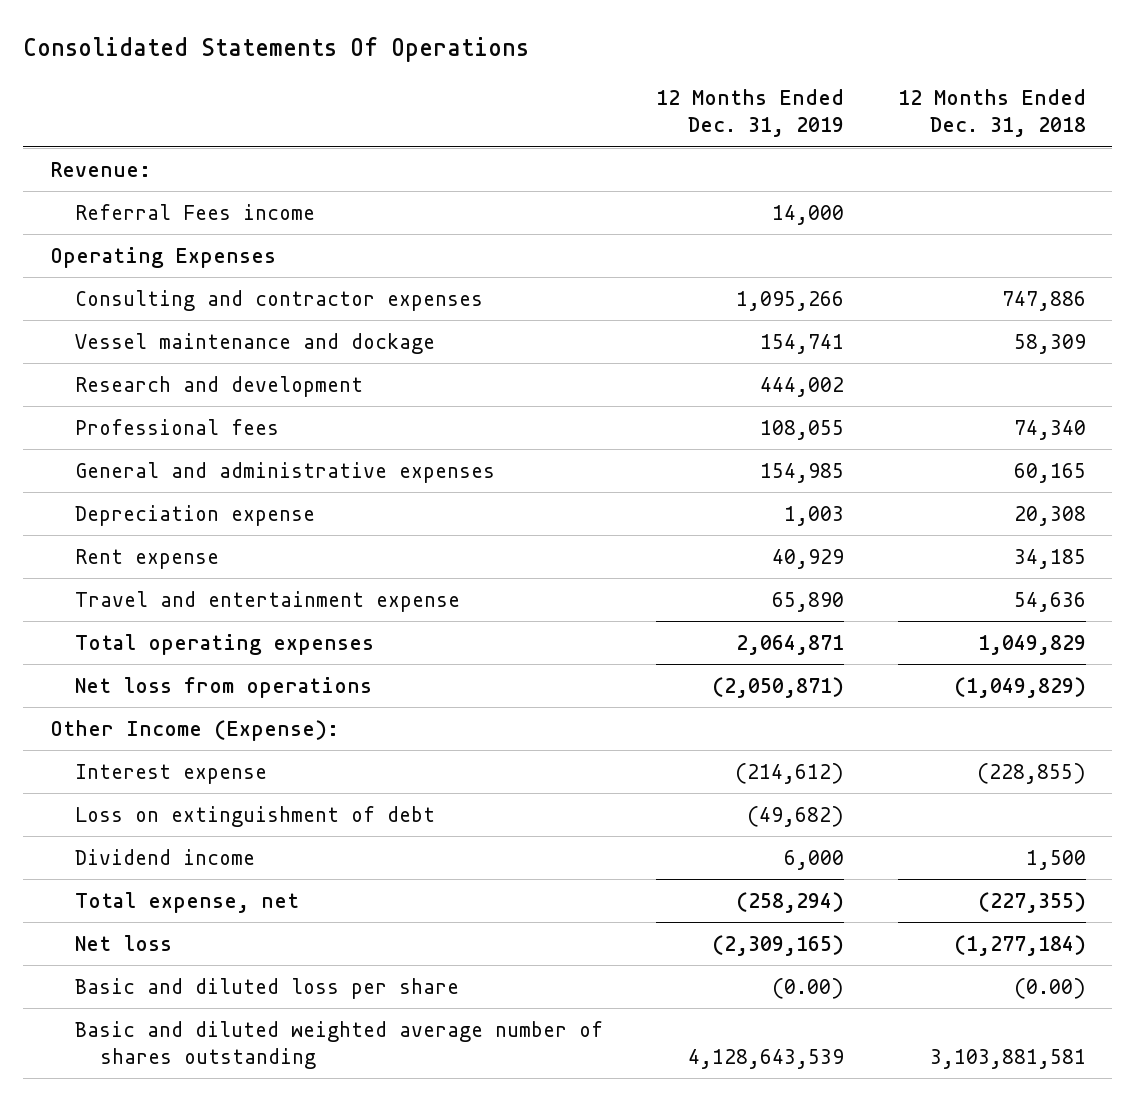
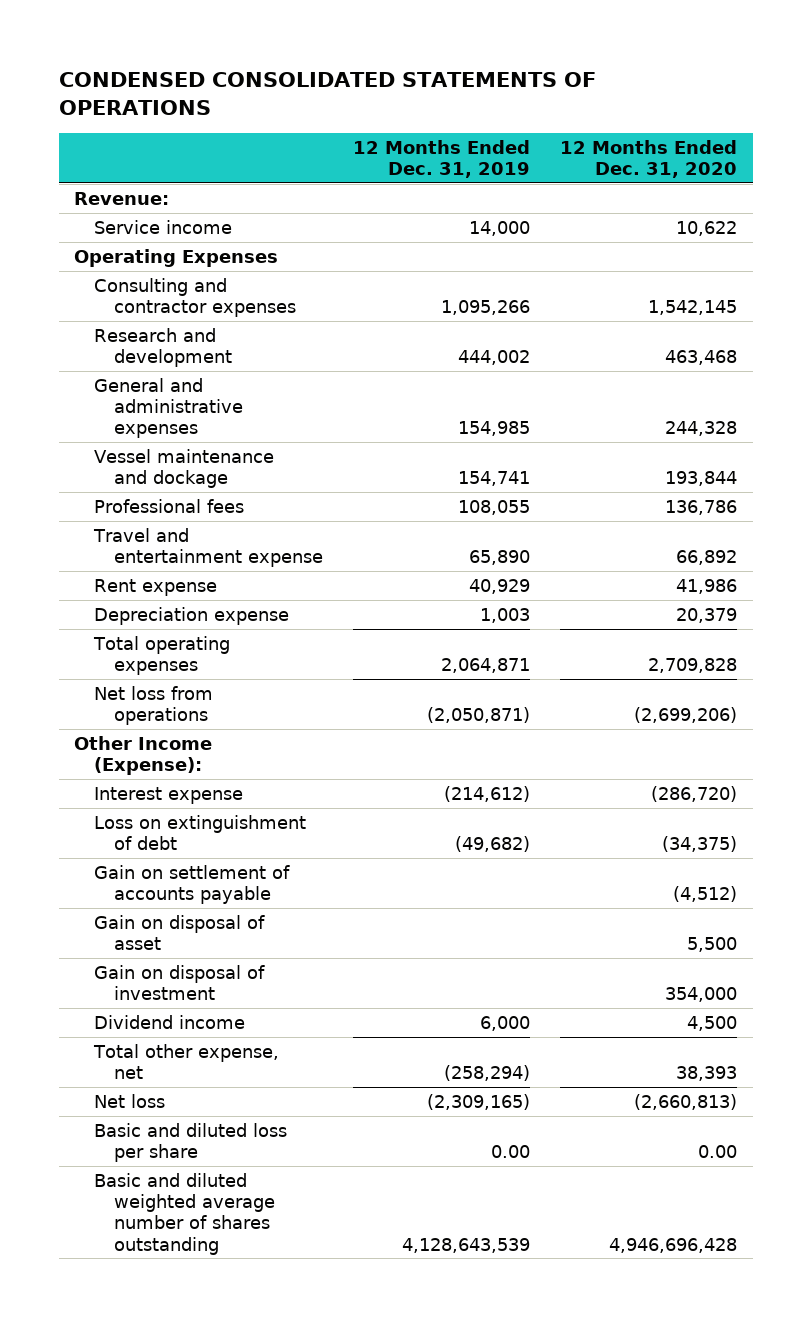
[23,36,530,62] Consolidated Statements Of Operations -> [58,71,596,115] CONDENSED CONSOLIDATED STATEMENTS OF OPERATIONS
[897,89,1086,138] 12 Months Ended Dec. 31, 2018 -> none
none -> [560,139,738,179] 12 Months Ended Dec. 31, 2020
[75,203,316,220] Referral Fees income -> [93,219,232,234] Service income
[75,332,436,354] Vessel maintenance and dockage -> [93,448,274,489] Vessel maintenance and dockage
[75,418,280,435] Professional fees -> [93,498,244,513] Professional fees
[75,548,220,569] Rent expense -> [93,578,217,596] Rent expense
[75,504,316,526] Depreciation expense -> [93,606,289,625] Depreciation expense
none -> [93,864,290,905] Gain on settlement of accounts payable
none -> [93,914,265,951] Gain on disposal of asset
none -> [93,964,265,1001] Gain on disposal of investment
[75,891,300,913] Total expense, net -> [92,1043,279,1080] Total other expense, net
[772,977,845,999] (0.00) -> [491,1145,531,1159] 0.00

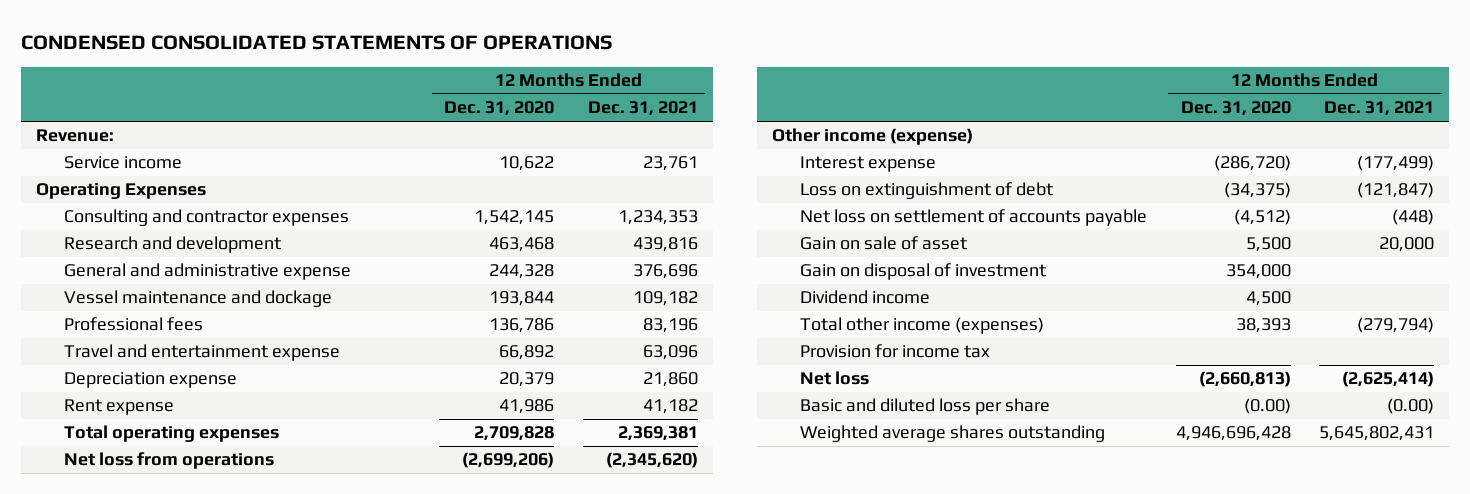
[353,139,531,179] 12 Months Ended Dec. 31, 2019 -> none
none -> [588,101,699,117] Dec. 31, 2021
[93,377,244,439] General and administrative expenses -> [63,263,351,281] General and administrative expense
[93,578,217,596] Rent expense -> [63,399,174,416] Rent expense
[73,735,212,776] Other Income (Expense): -> [771,128,973,146] Other income (expense)
[93,864,290,905] Gain on settlement of accounts payable -> [799,209,1147,227] Net loss on settlement of accounts payable
[93,914,265,951] Gain on disposal of asset -> [799,236,967,251] Gain on sale of asset
[92,1043,279,1080] Total other expense, net -> [799,317,1044,335] Total other income (expenses)
none -> [799,344,990,359] Provision for income tax
[698,1145,738,1159] 0.00 -> [1243,398,1291,415] (0.00)
[93,1172,276,1255] Basic and diluted weighted average number of shares outstanding -> [799,425,1105,443] Weighted average shares outstanding

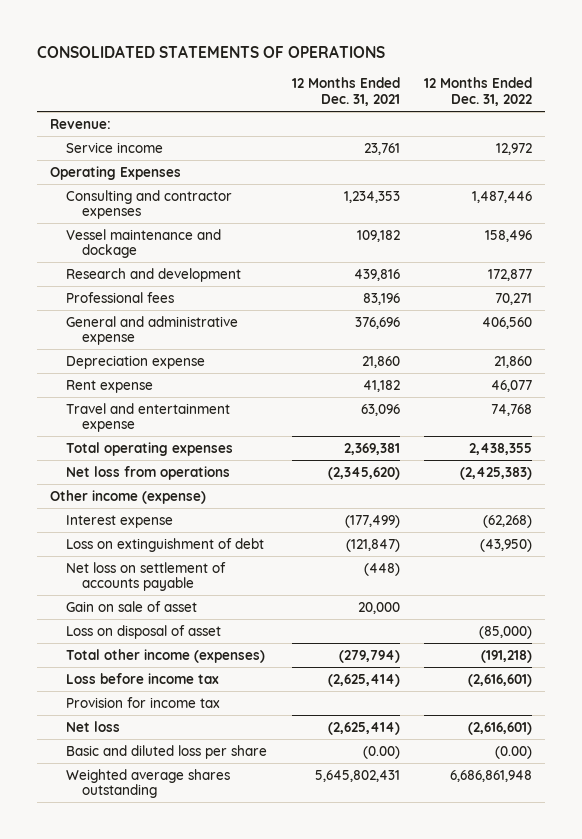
[21,34,613,50] CONDENSED CONSOLIDATED STATEMENTS OF OPERATIONS -> [37,45,386,59] CONSOLIDATED STATEMENTS OF OPERATIONS
[444,101,555,117] Dec. 31, 2020 -> none
none -> [424,77,533,107] 12 Months Ended Dec. 31, 2022
[63,236,281,254] Research and development -> [65,267,241,282] Research and development
[63,263,351,281] General and administrative expense -> [65,315,238,346] General and administrative expense
[63,344,340,362] Travel and entertainment expense -> [65,402,230,433] Travel and entertainment expense
[799,263,1046,281] Gain on disposal of investment -> none
[799,290,930,305] Dividend income -> none
none -> [65,624,221,639] Loss on disposal of asset
none -> [65,672,219,684] Loss before income tax

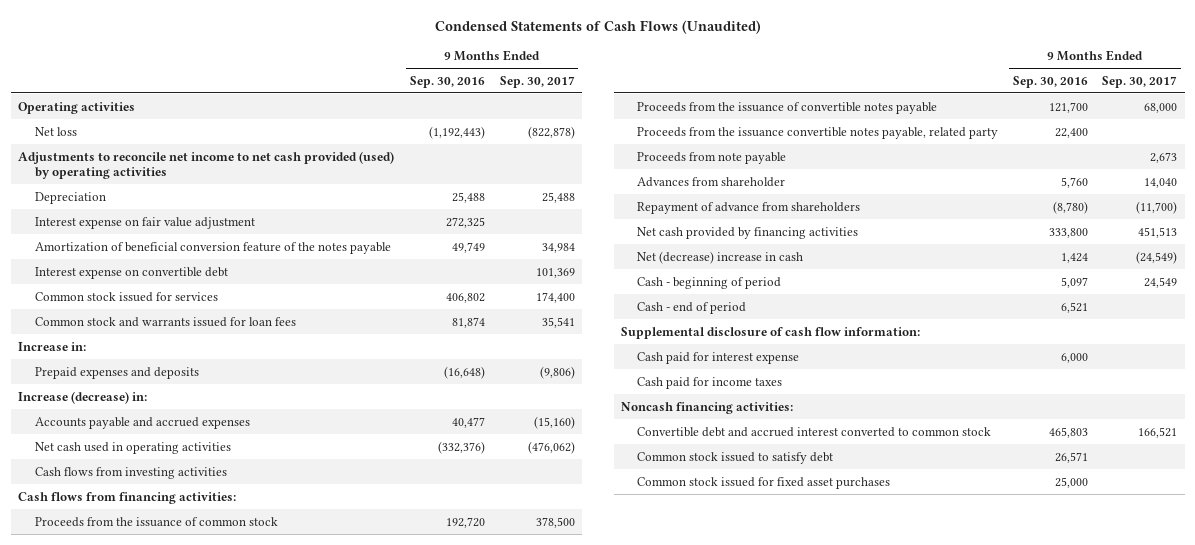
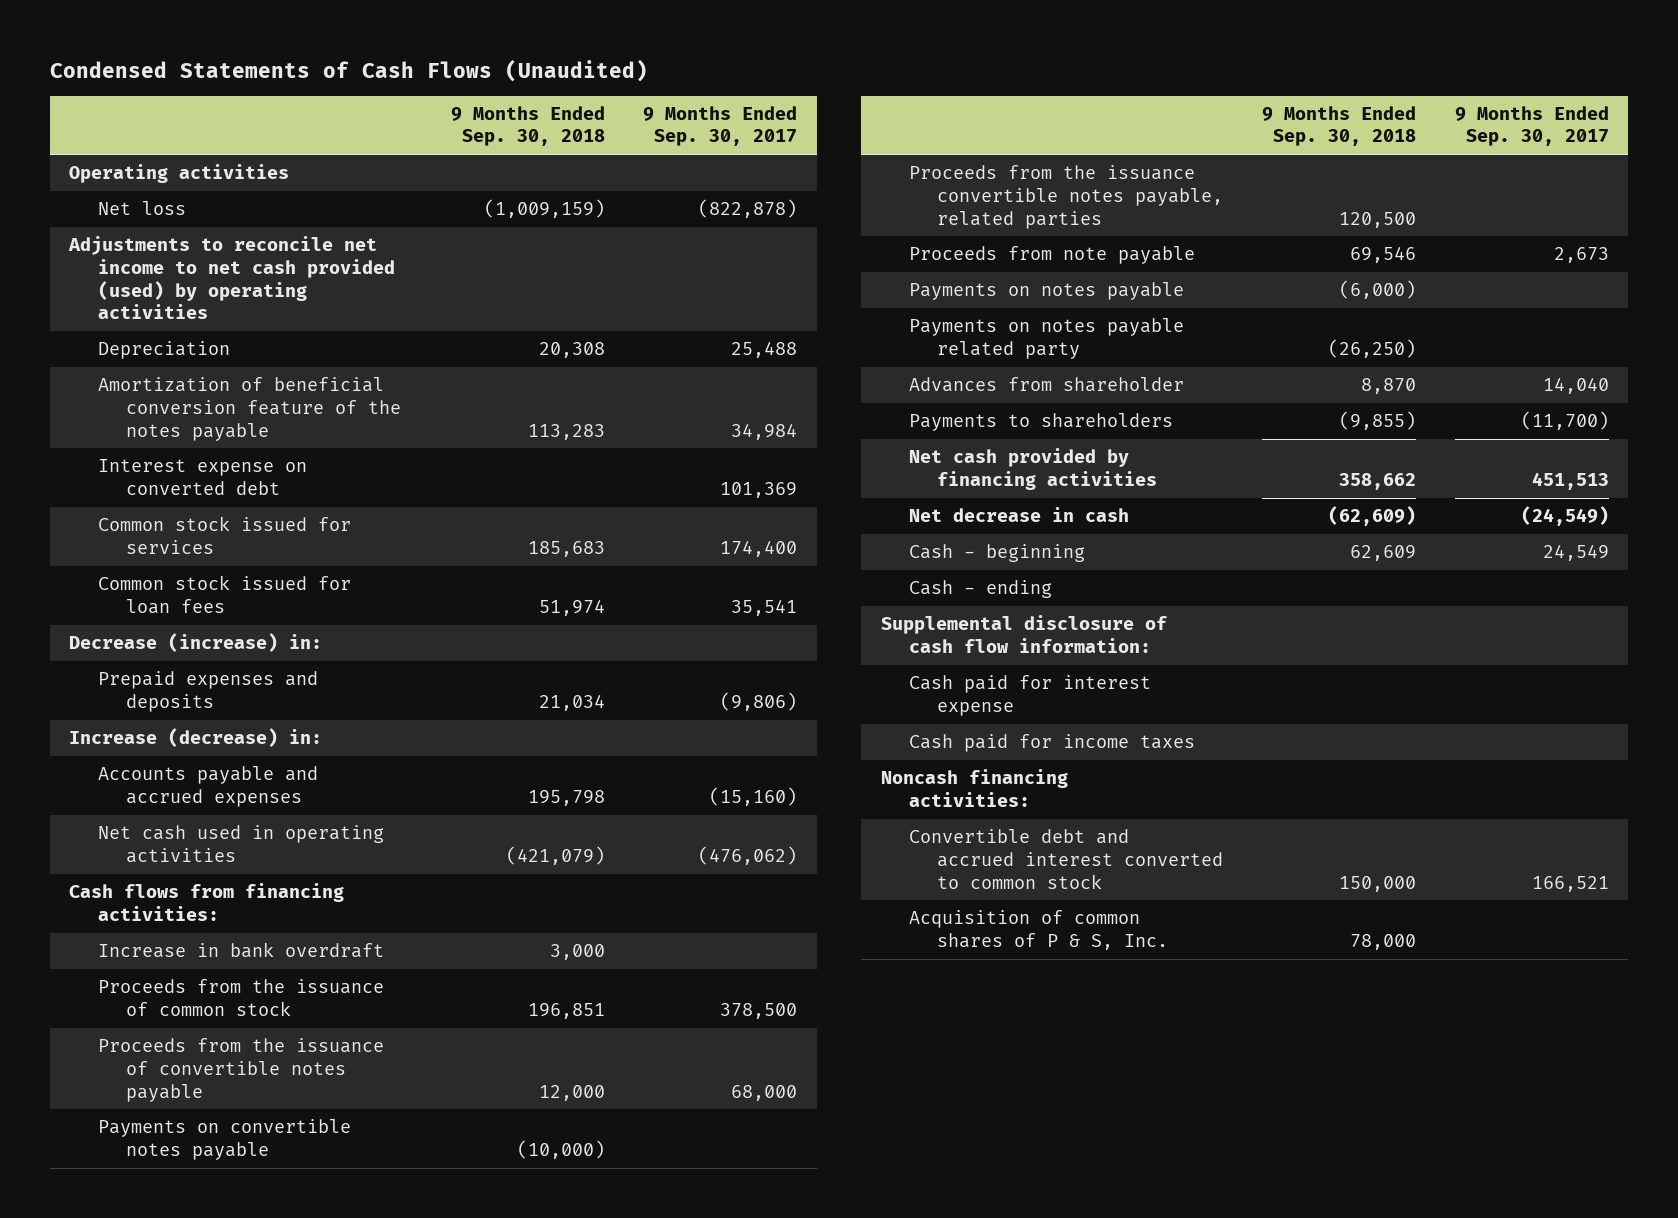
[410,75,486,88] Sep. 30, 2016 -> none
none -> [450,105,605,147] 9 Months Ended Sep. 30, 2018
[34,216,255,229] Interest expense on fair value adjustment -> none
[34,266,228,279] Interest expense on convertible debt -> [97,459,307,495] Interest expense on converted debt
[34,316,296,327] Common stock and warrants issued for loan fees -> [97,575,351,614] Common stock issued for loan fees
[18,341,87,351] Increase in: -> [69,633,323,653] Decrease (increase) in:
[34,466,227,479] Cash flows from investing activities -> none
none -> [97,942,384,959] Increase in bank overdraft
none -> [97,1119,351,1160] Payments on convertible notes payable
[637,126,999,139] Proceeds from the issuance convertible notes payable, related party -> [909,165,1224,229] Proceeds from the issuance convertible notes payable, related parties
none -> [909,282,1185,301] Payments on notes payable
none -> [909,318,1185,359] Payments on notes payable related party
[637,201,861,214] Repayment of advance from shareholders -> [909,413,1174,432] Payments to shareholders
[637,250,804,264] Net (decrease) increase in cash -> [909,507,1130,523] Net decrease in cash
[637,276,782,289] Cash - beginning of period -> [909,544,1086,563] Cash - beginning
[637,301,747,314] Cash - end of period -> [909,580,1053,599] Cash - ending
[637,451,834,464] Common stock issued to satisfy debt -> none
[637,476,891,489] Common stock issued for fixed asset purchases -> none
none -> [909,910,1169,950] Acquisition of common shares of P & S, Inc.

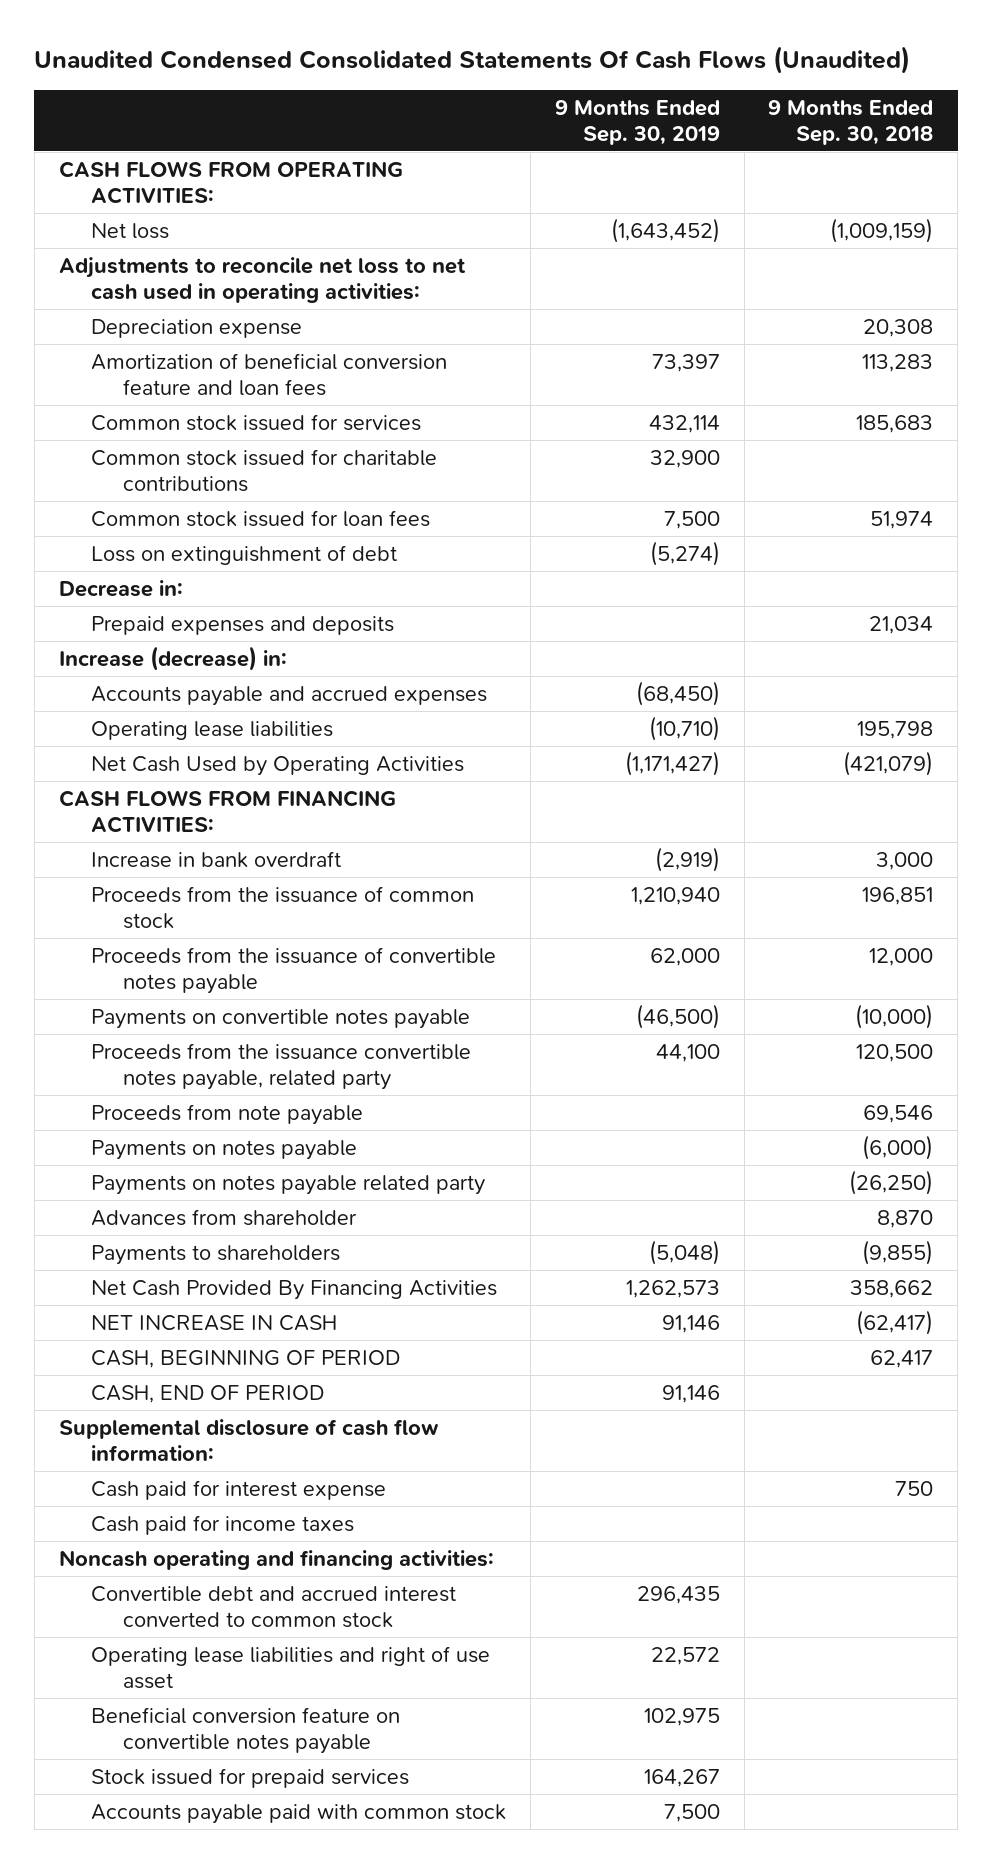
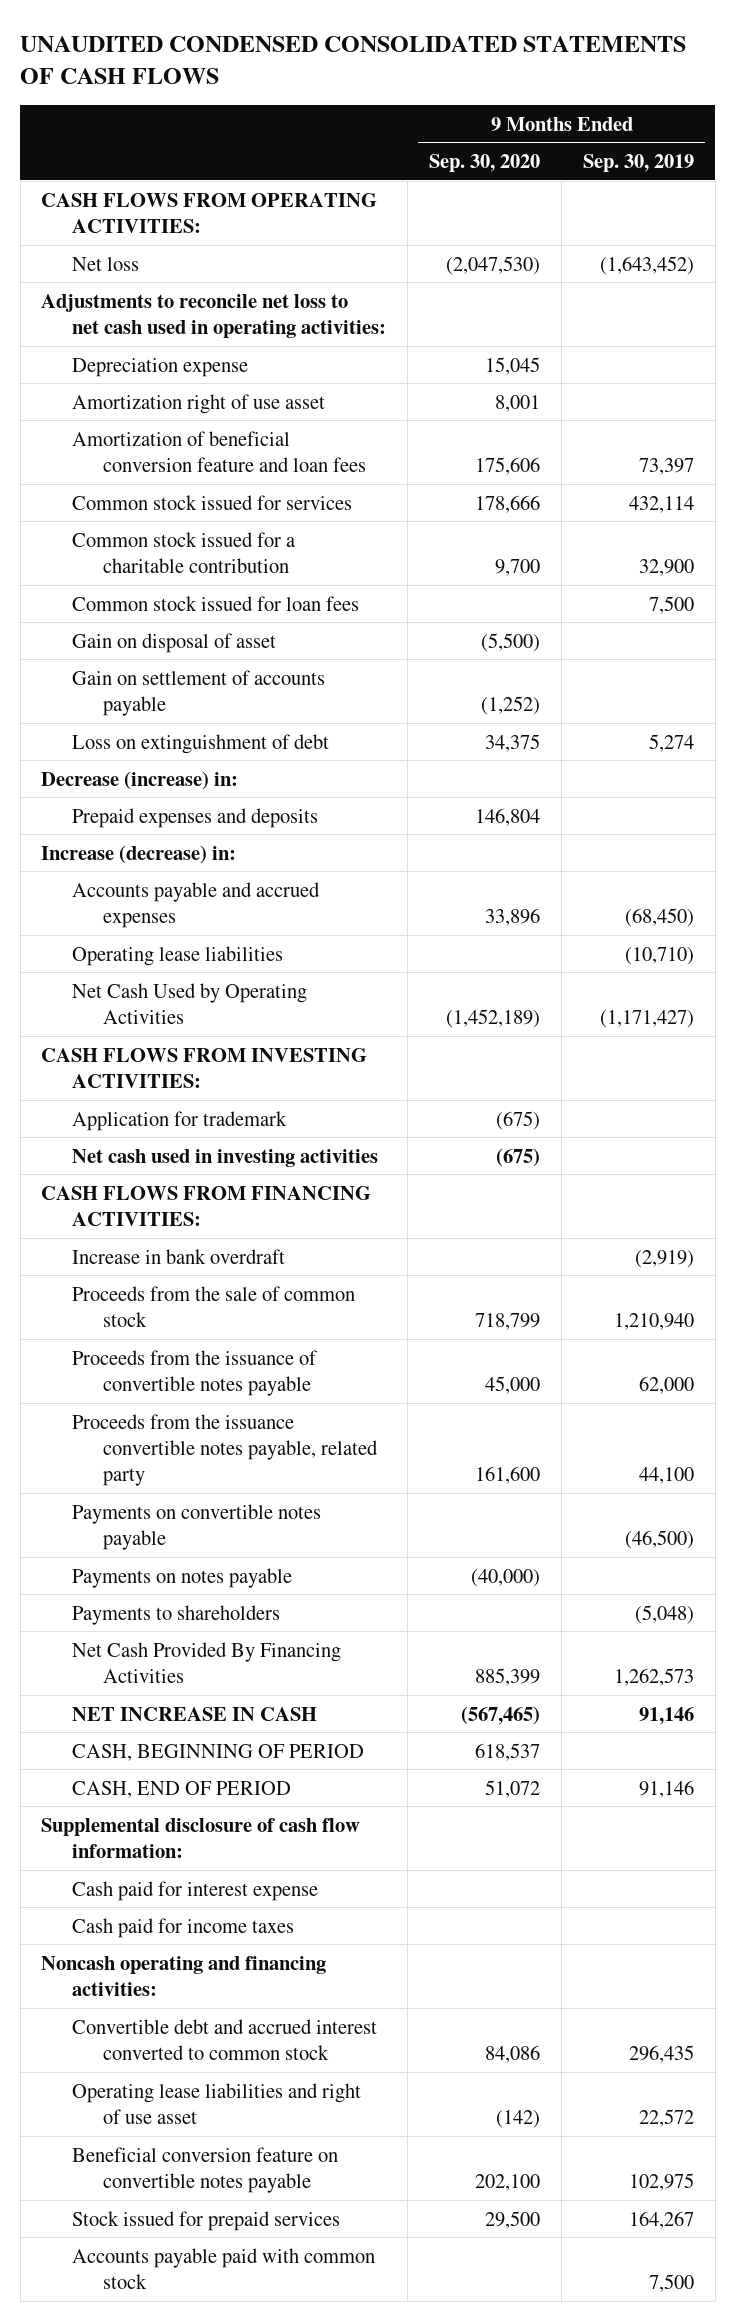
[34,46,911,75] Unaudited Condensed Consolidated Statements Of Cash Flows (Unaudited) -> [20,36,687,85] UNAUDITED CONDENSED CONSOLIDATED STATEMENTS OF CASH FLOWS
[768,99,934,145] 9 Months Ended Sep. 30, 2018 -> none
none -> [429,154,541,173] Sep. 30, 2020
none -> [72,393,326,414] Amortization right of use asset
[91,448,438,492] Common stock issued for charitable contributions -> [72,531,297,573] Common stock issued for a charitable contribution
none -> [72,632,277,653] Gain on disposal of asset
none -> [72,669,326,716] Gain on settlement of accounts payable
[649,540,720,566] (5,274) -> [649,733,695,752] 5,274
[58,579,183,597] Decrease in: -> [41,770,239,790] Decrease (increase) in:
none -> [41,1047,368,1088] CASH FLOWS FROM INVESTING ACTIVITIES:
none -> [72,1110,288,1131] Application for trademark
none -> [72,1148,379,1167] Net cash used in investing activities
[91,885,475,929] Proceeds from the issuance of common stock -> [72,1285,356,1327] Proceeds from the sale of common stock
[91,1103,364,1125] Proceeds from note payable -> none
[91,1008,471,1029] Payments on convertible notes payable -> [72,1503,322,1550] Payments on convertible notes payable
[91,1174,486,1195] Payments on notes payable related party -> none
[91,1208,358,1226] Advances from shareholder -> none

